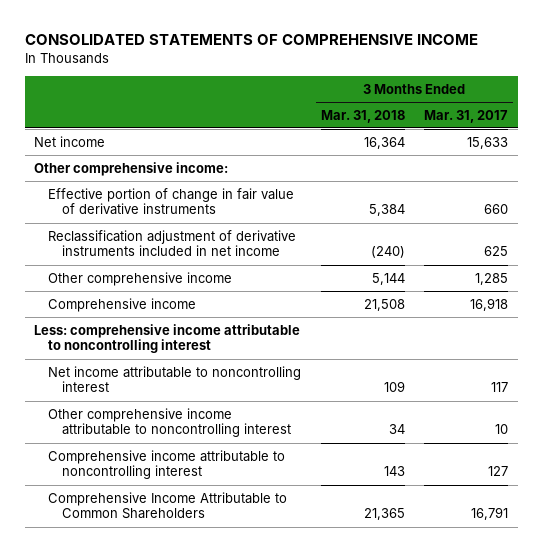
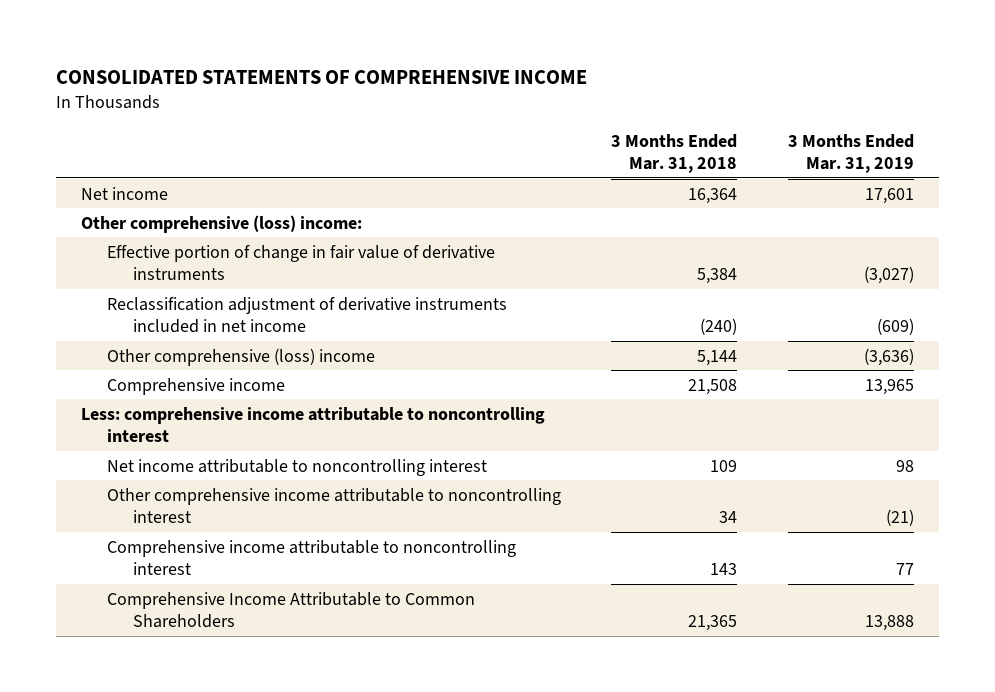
[424,109,509,123] Mar. 31, 2017 -> none
none -> [787,133,914,174] 3 Months Ended Mar. 31, 2019
[34,161,229,176] Other comprehensive income: -> [81,214,363,233] Other comprehensive (loss) income:
[48,271,233,286] Other comprehensive income -> [107,347,376,366] Other comprehensive (loss) income

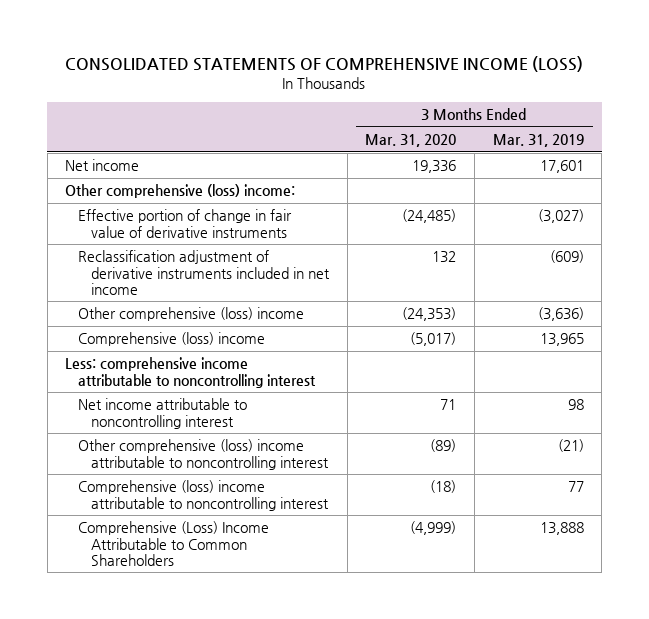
[56,70,588,85] CONSOLIDATED STATEMENTS OF COMPREHENSIVE INCOME -> [65,55,584,72] CONSOLIDATED STATEMENTS OF COMPREHENSIVE INCOME (LOSS)
[611,133,738,174] 3 Months Ended Mar. 31, 2018 -> none
none -> [365,134,457,148] Mar. 31, 2020
[107,377,286,395] Comprehensive income -> [78,332,266,347] Comprehensive (loss) income
[107,487,562,523] Other comprehensive income attributable to noncontrolling interest -> [78,439,330,470] Other comprehensive (loss) income attributable to noncontrolling interest
[107,539,517,575] Comprehensive income attributable to noncontrolling interest -> [78,480,330,511] Comprehensive (loss) income attributable to noncontrolling interest
[107,591,476,628] Comprehensive Income Attributable to Common Shareholders -> [78,521,270,566] Comprehensive (Loss) Income Attributable to Common Shareholders

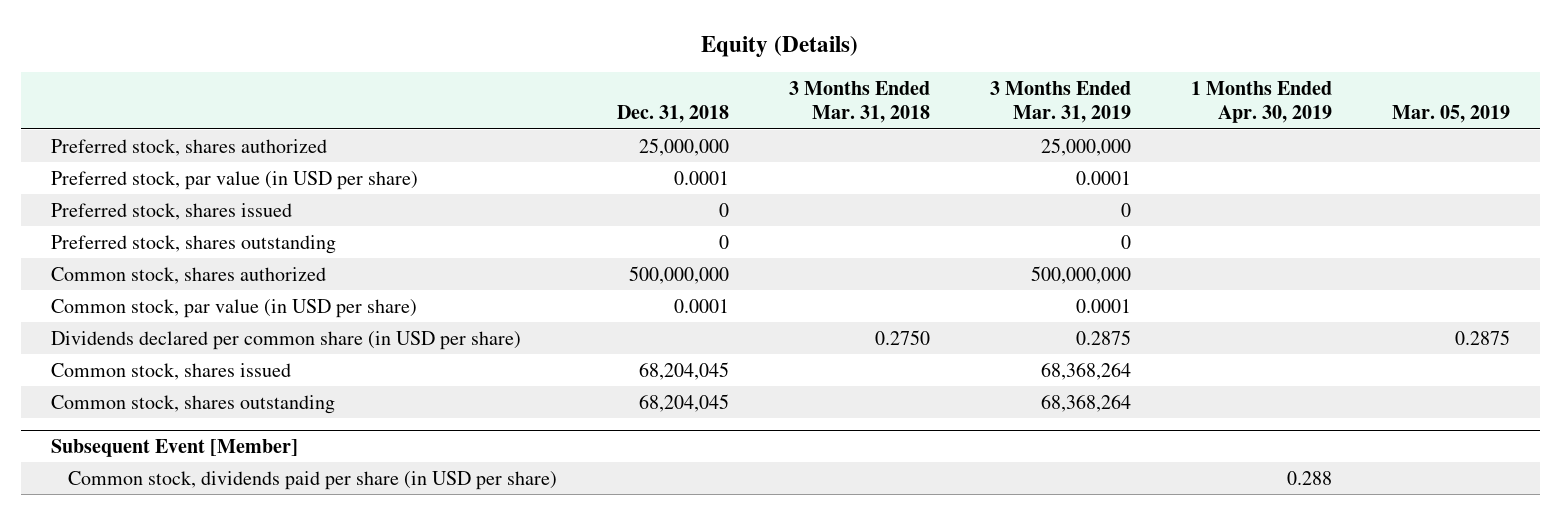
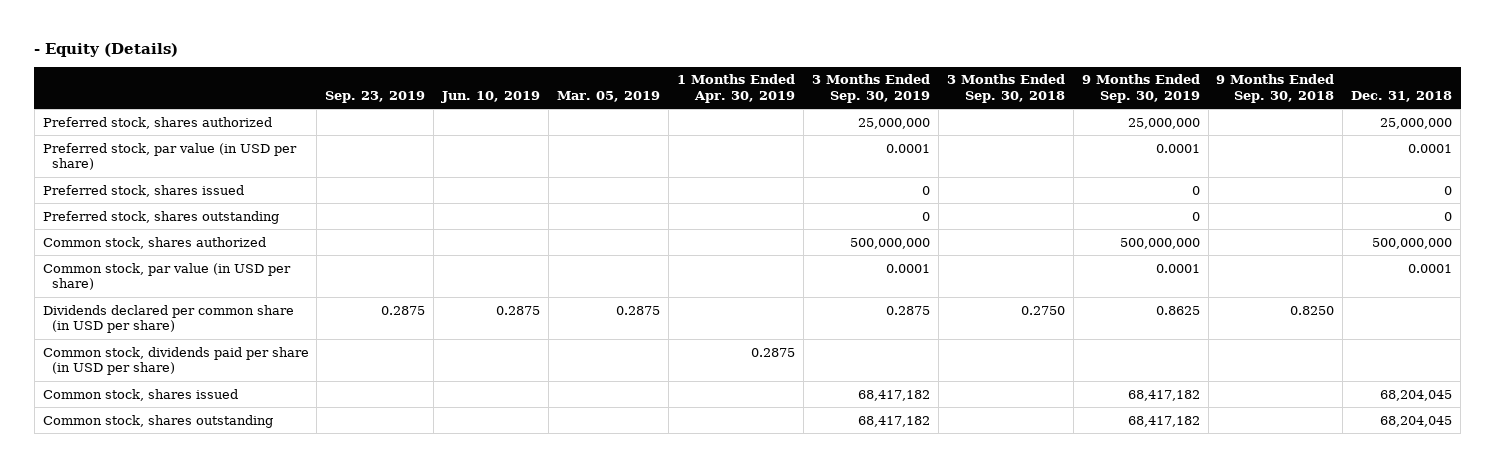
[701,35,859,57] Equity (Details) -> [34,42,179,57] - Equity (Details)
[789,80,931,124] 3 Months Ended Mar. 31, 2018 -> none
[990,80,1132,124] 3 Months Ended Mar. 31, 2019 -> none
none -> [325,91,426,104] Sep. 23, 2019
none -> [441,91,541,104] Jun. 10, 2019
none -> [811,74,930,104] 3 Months Ended Sep. 30, 2019
none -> [946,74,1065,104] 3 Months Ended Sep. 30, 2018
none -> [1081,74,1200,104] 9 Months Ended Sep. 30, 2019
none -> [1216,74,1335,104] 9 Months Ended Sep. 30, 2018
none -> [42,346,309,376] Common stock, dividends paid per share (in USD per share)
[50,438,298,457] Subsequent Event [Member] -> none
[68,470,558,490] Common stock, dividends paid per share (in USD per share) -> none

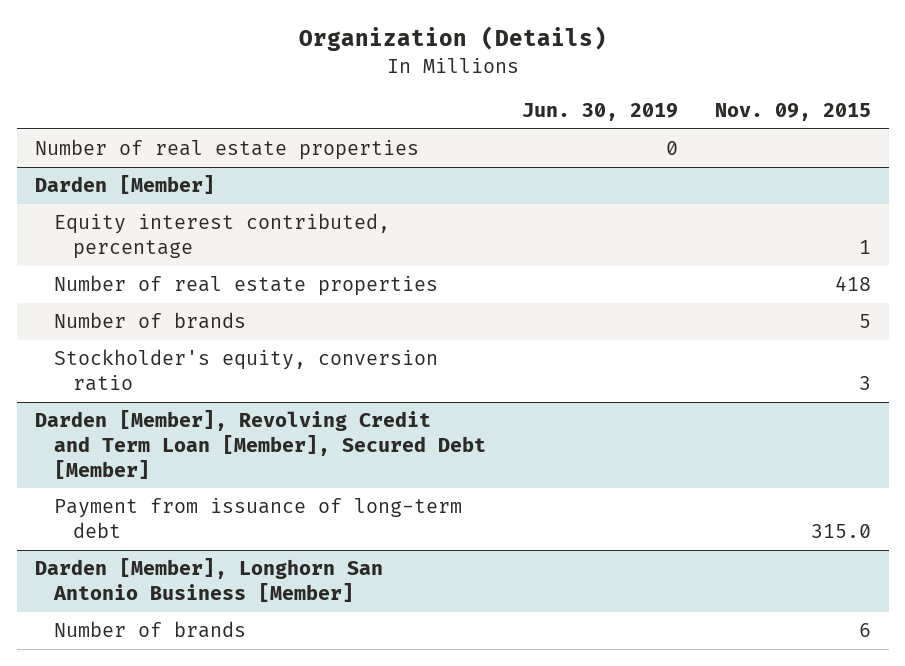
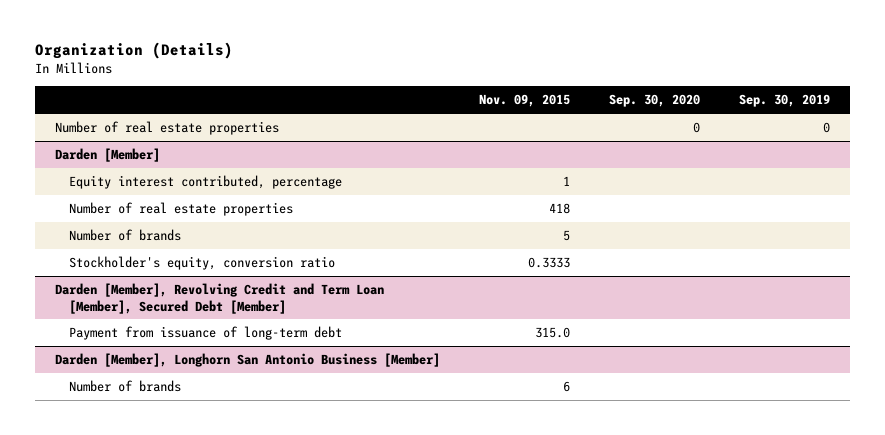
[522,103,679,122] Jun. 30, 2019 -> none
none -> [608,94,700,108] Sep. 30, 2020
none -> [739,94,831,108] Sep. 30, 2019
[858,375,871,390] 3 -> [527,256,570,268] 0.3333

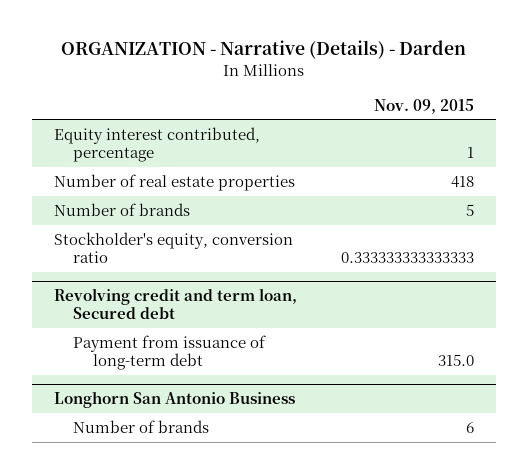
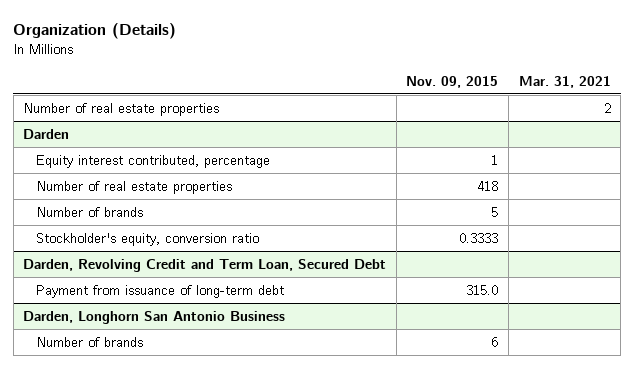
[60,40,466,60] ORGANIZATION - Narrative (Details) - Darden -> [13,22,177,39] Organization (Details)
none -> [518,75,611,88] Mar. 31, 2021
none -> [23,102,220,116] Number of real estate properties
none -> [23,128,70,139] Darden
[340,251,474,263] 0.333333333333333 -> [459,232,499,243] 0.3333
[54,287,298,320] Revolving credit and term loan, Secured debt -> [23,258,387,272] Darden, Revolving Credit and Term Loan, Secured Debt
[54,390,296,408] Longhorn San Antonio Business -> [23,310,286,324] Darden, Longhorn San Antonio Business

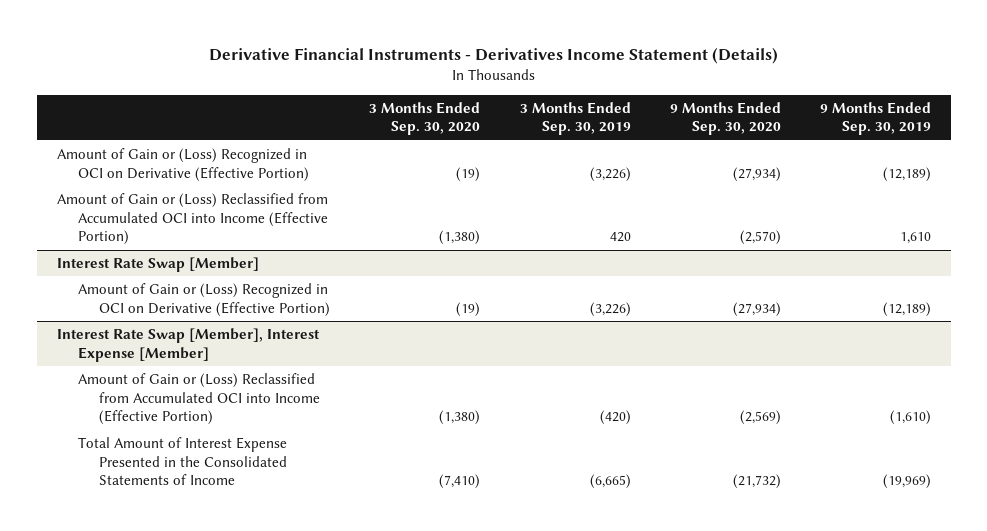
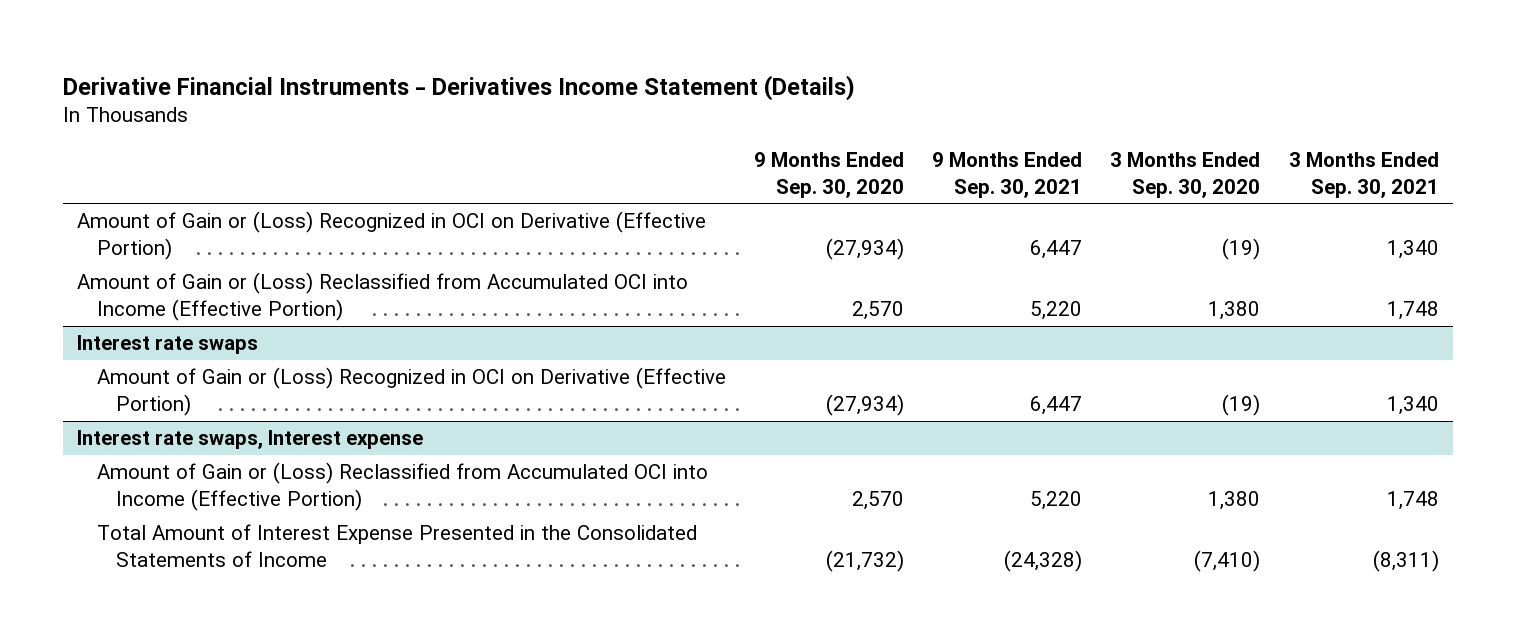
[519,101,631,136] 3 Months Ended Sep. 30, 2019 -> none
[819,101,931,136] 9 Months Ended Sep. 30, 2019 -> none
none -> [932,152,1083,198] 9 Months Ended Sep. 30, 2021
none -> [1288,152,1439,198] 3 Months Ended Sep. 30, 2021
[439,230,481,246] (1,380) -> [1208,300,1261,320] 1,380
[739,230,781,246] (2,570) -> [851,300,904,320] 2,570
[56,256,259,272] Interest Rate Swap [Member] -> [77,335,259,355] Interest rate swaps
[56,327,320,362] Interest Rate Swap [Member], Interest Expense [Member] -> [77,430,424,450] Interest rate swaps, Interest expense
[439,410,481,426] (1,380) -> [1208,490,1261,510] 1,380
[739,410,781,426] (2,569) -> [851,490,904,510] 2,570

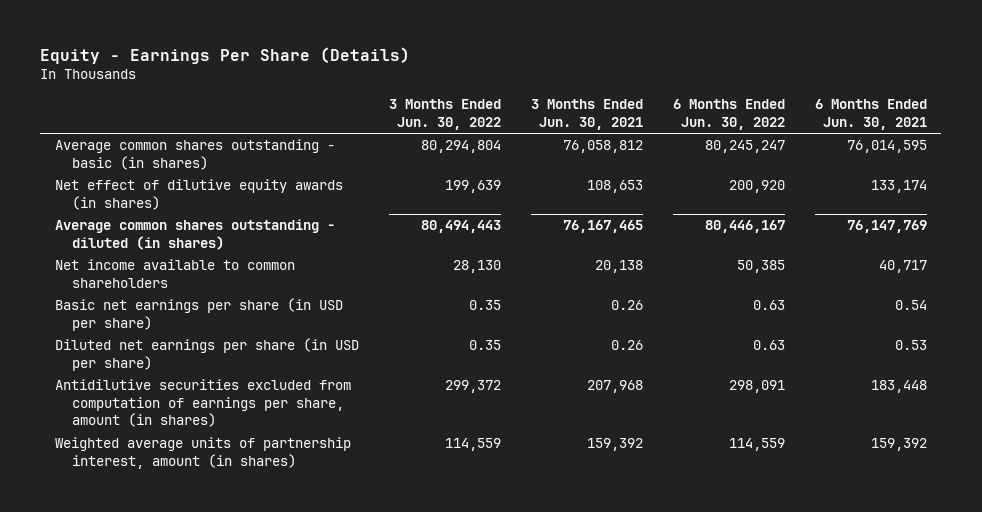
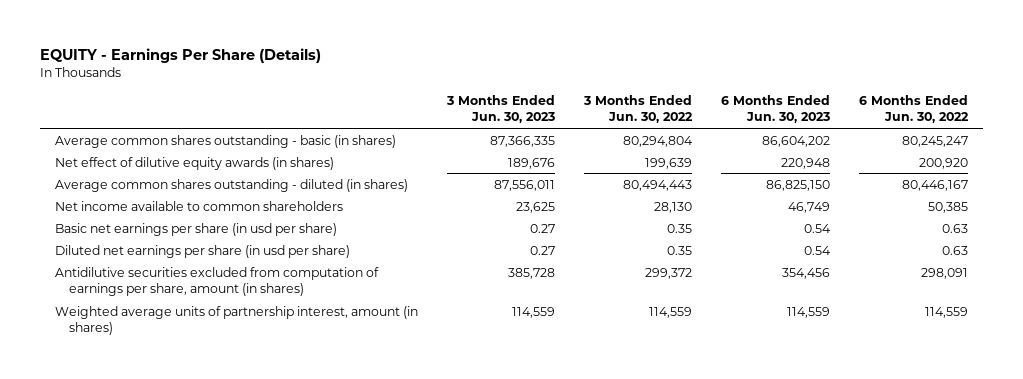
[40,47,411,65] Equity - Earnings Per Share (Details) -> [40,47,322,63] EQUITY - Earnings Per Share (Details)
[530,99,643,130] 3 Months Ended Jun. 30, 2021 -> none
[814,99,927,130] 6 Months Ended Jun. 30, 2021 -> none
none -> [445,95,555,124] 3 Months Ended Jun. 30, 2023
none -> [721,95,831,124] 6 Months Ended Jun. 30, 2023
[55,298,344,331] Basic net earnings per share (in USD per share) -> [54,222,337,236] Basic net earnings per share (in usd per share)
[55,338,360,371] Diluted net earnings per share (in USD per share) -> [54,244,350,258] Diluted net earnings per share (in usd per share)

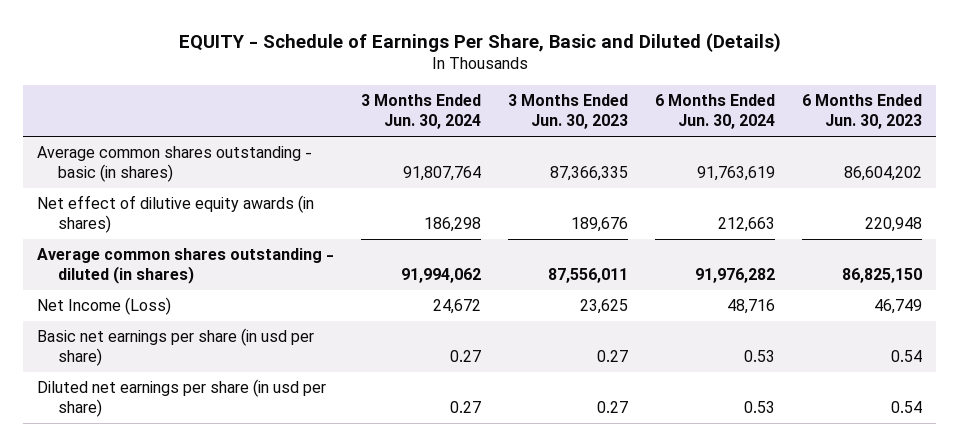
[40,47,322,63] EQUITY - Earnings Per Share (Details) -> [178,33,781,53] EQUITY - Schedule of Earnings Per Share, Basic and Diluted (Details)
[582,95,693,124] 3 Months Ended Jun. 30, 2022 -> none
[859,95,970,124] 6 Months Ended Jun. 30, 2022 -> none
none -> [361,94,482,130] 3 Months Ended Jun. 30, 2024
none -> [655,94,776,130] 6 Months Ended Jun. 30, 2024
[54,200,343,211] Net income available to common shareholders -> [36,297,171,316] Net Income (Loss)
[54,266,379,297] Antidilutive securities excluded from computation of earnings per share, amount (in shares) -> none
[54,305,418,336] Weighted average units of partnership interest, amount (in shares) -> none

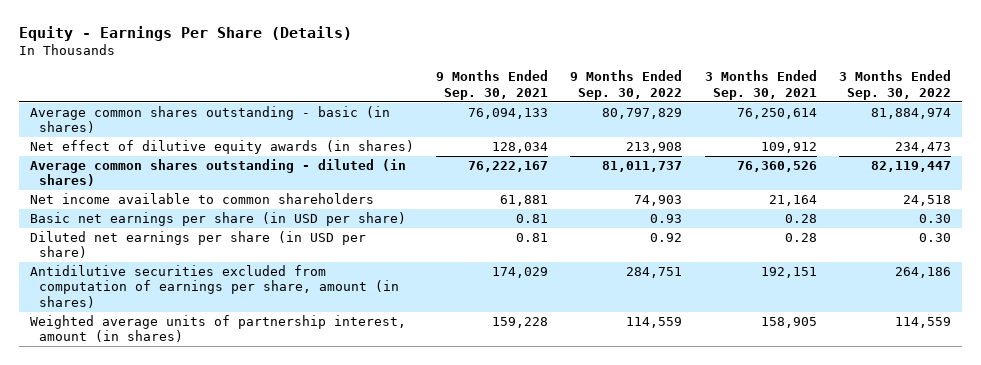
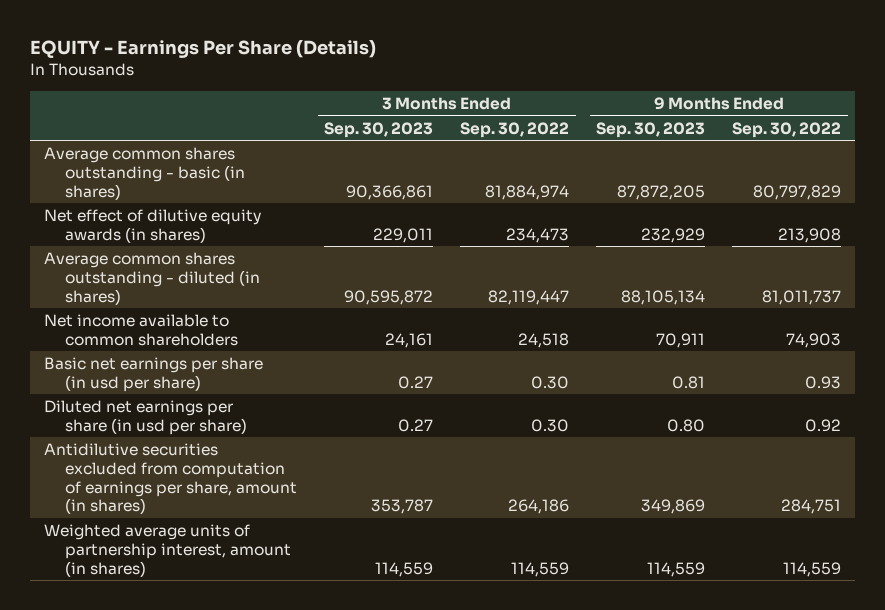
[19,26,353,42] Equity - Earnings Per Share (Details) -> [30,40,377,59] EQUITY - Earnings Per Share (Details)
[436,70,549,100] 9 Months Ended Sep. 30, 2021 -> none
[704,70,817,100] 3 Months Ended Sep. 30, 2021 -> none
none -> [324,121,434,138] Sep. 30, 2023
none -> [596,121,706,138] Sep. 30, 2023
[30,211,407,226] Basic net earnings per share (in USD per share) -> [43,357,263,392] Basic net earnings per share (in usd per share)
[30,230,367,259] Diluted net earnings per share (in USD per share) -> [43,400,248,435] Diluted net earnings per share (in usd per share)

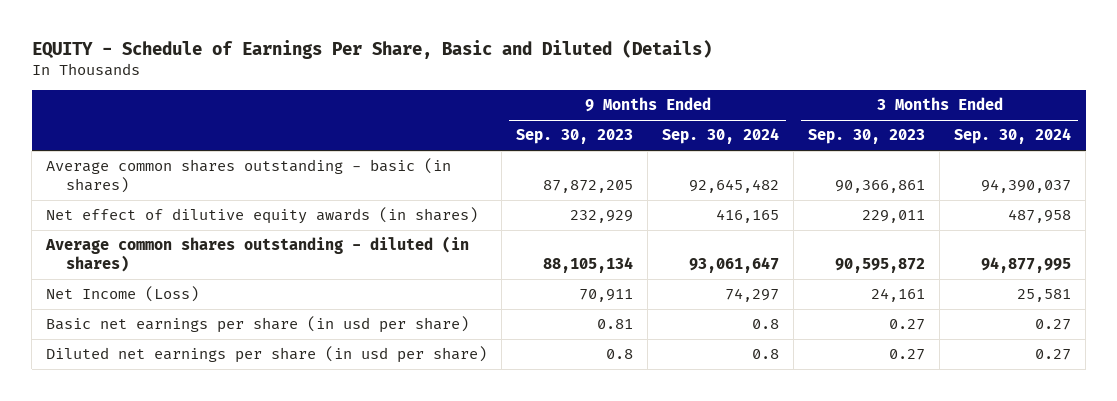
[30,40,377,59] EQUITY - Earnings Per Share (Details) -> [31,39,712,59] EQUITY - Schedule of Earnings Per Share, Basic and Diluted (Details)
[460,121,570,138] Sep. 30, 2022 -> none
[732,121,842,138] Sep. 30, 2022 -> none
none -> [662,128,780,145] Sep. 30, 2024
none -> [954,128,1072,145] Sep. 30, 2024
[43,314,239,346] Net income available to common shareholders -> [46,286,200,303] Net Income (Loss)
[43,443,298,515] Antidilutive securities excluded from computation of earnings per share, amount (in shares) -> none
[43,524,292,577] Weighted average units of partnership interest, amount (in shares) -> none
[667,418,706,432] 0.80 -> [606,349,634,360] 0.8

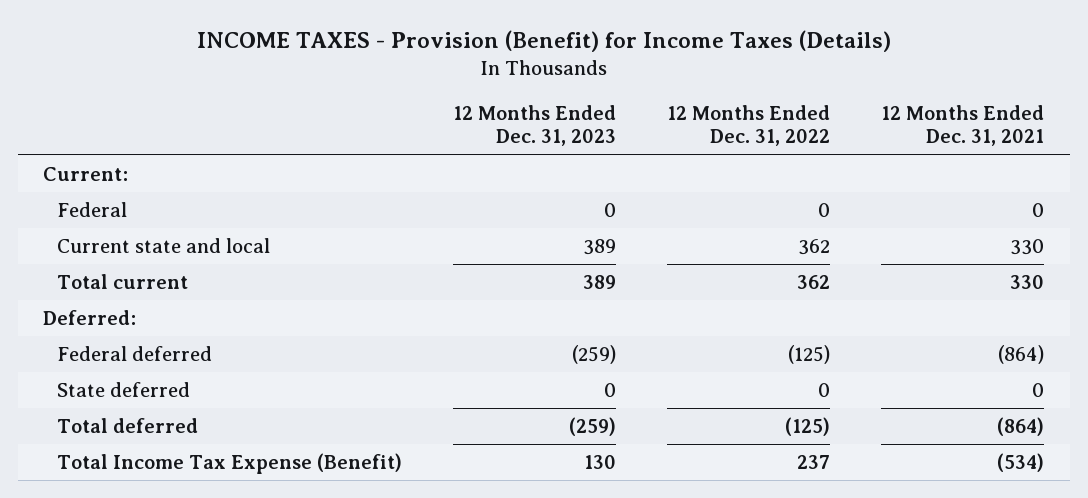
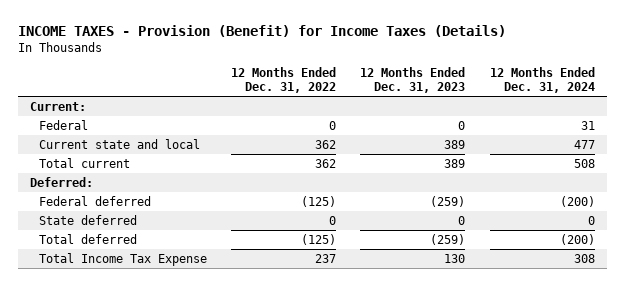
[881,104,1045,147] 12 Months Ended Dec. 31, 2021 -> none
none -> [489,67,595,94] 12 Months Ended Dec. 31, 2024
[57,453,403,475] Total Income Tax Expense (Benefit) -> [38,252,207,266] Total Income Tax Expense

